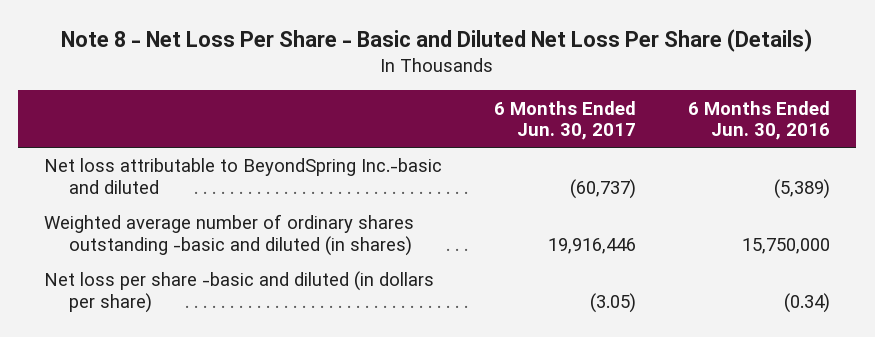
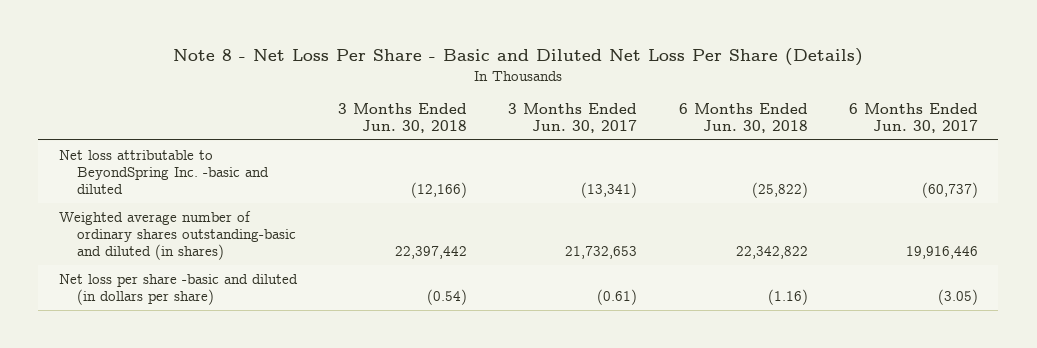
[688,100,831,140] 6 Months Ended Jun. 30, 2016 -> none
none -> [338,103,468,134] 3 Months Ended Jun. 30, 2018
none -> [508,103,638,134] 3 Months Ended Jun. 30, 2017
none -> [678,103,808,134] 6 Months Ended Jun. 30, 2018
[44,158,443,194] Net loss attributable to BeyondSpring Inc.-basic and diluted -> [58,149,269,195] Net loss attributable to BeyondSpring Inc. -basic and diluted
[44,214,415,256] Weighted average number of ordinary shares outstanding -basic and diluted (in shares) -> [58,210,296,261] Weighted average number of ordinary shares outstanding-basic and diluted (in shares)

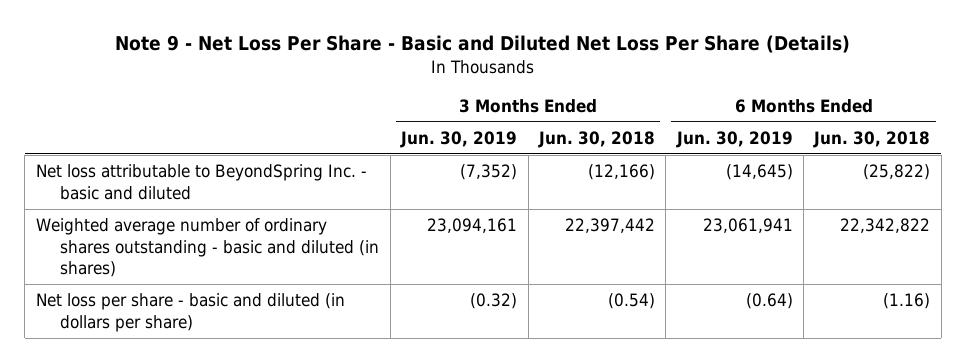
[173,48,864,67] Note 8 - Net Loss Per Share - Basic and Diluted Net Loss Per Share (Details) -> [115,35,851,54] Note 9 - Net Loss Per Share - Basic and Diluted Net Loss Per Share (Details)
[508,103,638,134] 3 Months Ended Jun. 30, 2017 -> none
[848,103,978,134] 6 Months Ended Jun. 30, 2017 -> none
none -> [400,130,518,148] Jun. 30, 2019
none -> [675,130,793,148] Jun. 30, 2019
[58,149,269,195] Net loss attributable to BeyondSpring Inc. -basic and diluted -> [35,164,367,200] Net loss attributable to BeyondSpring Inc. - basic and diluted
[58,210,296,261] Weighted average number of ordinary shares outstanding-basic and diluted (in shares) -> [35,218,380,278] Weighted average number of ordinary shares outstanding - basic and diluted (in shares)
[58,273,298,305] Net loss per share -basic and diluted (in dollars per share) -> [35,293,345,332] Net loss per share - basic and diluted (in dollars per share)

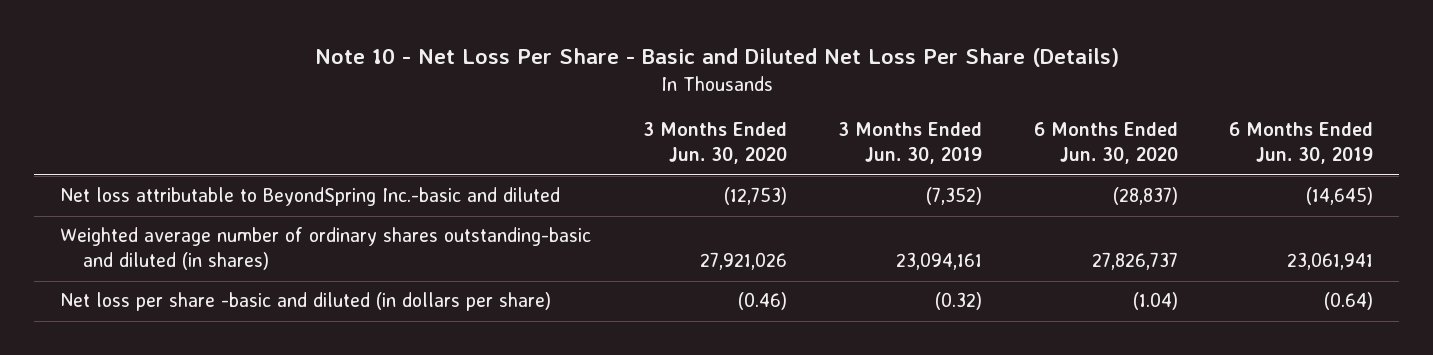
[115,35,851,54] Note 9 - Net Loss Per Share - Basic and Diluted Net Loss Per Share (Details) -> [314,48,1119,68] Note 10 - Net Loss Per Share - Basic and Diluted Net Loss Per Share (Details)
[537,130,655,148] Jun. 30, 2018 -> none
[813,130,931,148] Jun. 30, 2018 -> none
none -> [642,122,787,165] 3 Months Ended Jun. 30, 2020
none -> [1033,122,1178,165] 6 Months Ended Jun. 30, 2020
[35,164,367,200] Net loss attributable to BeyondSpring Inc. - basic and diluted -> [60,187,561,207] Net loss attributable to BeyondSpring Inc.-basic and diluted
[35,218,380,278] Weighted average number of ordinary shares outstanding - basic and diluted (in shares) -> [60,227,592,271] Weighted average number of ordinary shares outstanding-basic and diluted (in shares)
[35,293,345,332] Net loss per share - basic and diluted (in dollars per share) -> [60,292,552,312] Net loss per share -basic and diluted (in dollars per share)

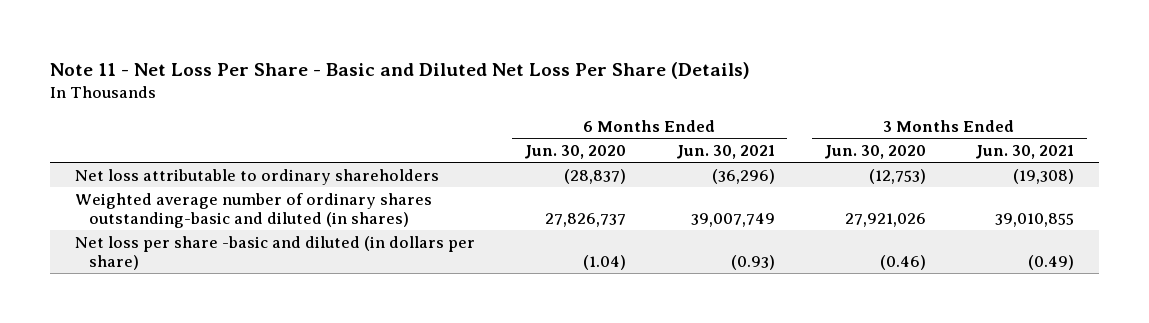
[314,48,1119,68] Note 10 - Net Loss Per Share - Basic and Diluted Net Loss Per Share (Details) -> [49,61,750,79] Note 11 - Net Loss Per Share - Basic and Diluted Net Loss Per Share (Details)
[838,122,983,165] 3 Months Ended Jun. 30, 2019 -> none
[1229,122,1374,165] 6 Months Ended Jun. 30, 2019 -> none
none -> [675,144,775,159] Jun. 30, 2021
none -> [975,144,1075,159] Jun. 30, 2021
[60,187,561,207] Net loss attributable to BeyondSpring Inc.-basic and diluted -> [74,168,439,185] Net loss attributable to ordinary shareholders

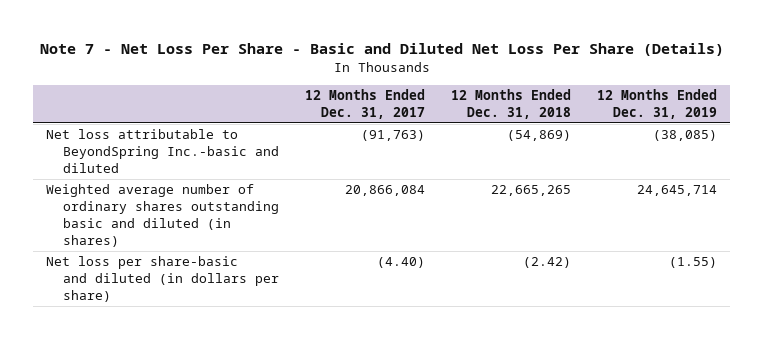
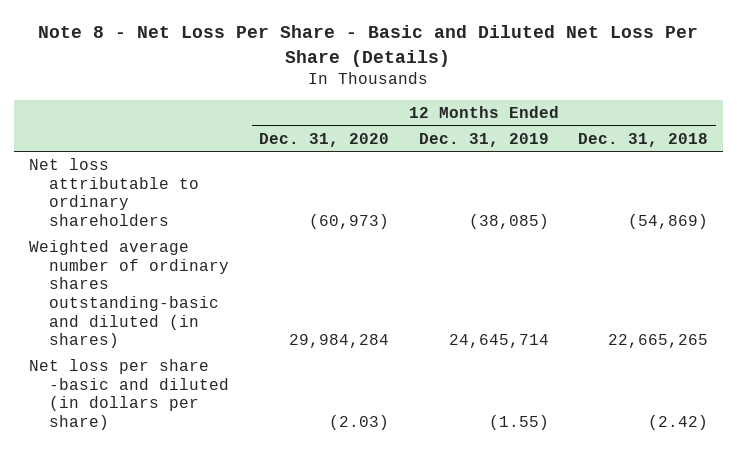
[39,42,724,56] Note 7 - Net Loss Per Share - Basic and Diluted Net Loss Per Share (Details) -> [38,25,699,67] Note 8 - Net Loss Per Share - Basic and Diluted Net Loss Per Share (Details)
[305,89,426,120] 12 Months Ended Dec. 31, 2017 -> none
none -> [258,132,389,147] Dec. 31, 2020
[46,129,280,174] Net loss attributable to BeyondSpring Inc.-basic and diluted -> [28,158,200,227] Net loss attributable to ordinary shareholders
[46,184,280,248] Weighted average number of ordinary shares outstanding basic and diluted (in shares) -> [28,240,230,349] Weighted average number of ordinary shares outstanding-basic and diluted (in shares)
[46,256,280,303] Net loss per share-basic and diluted (in dollars per share) -> [28,359,230,431] Net loss per share -basic and diluted (in dollars per share)

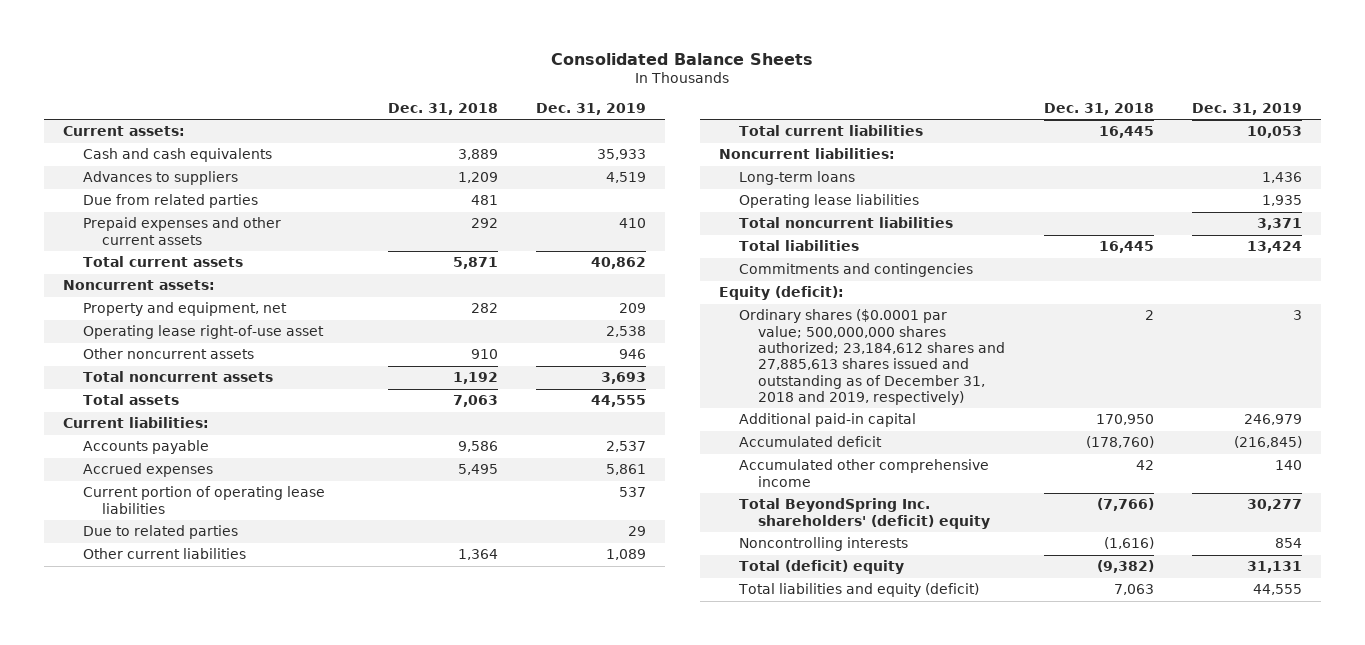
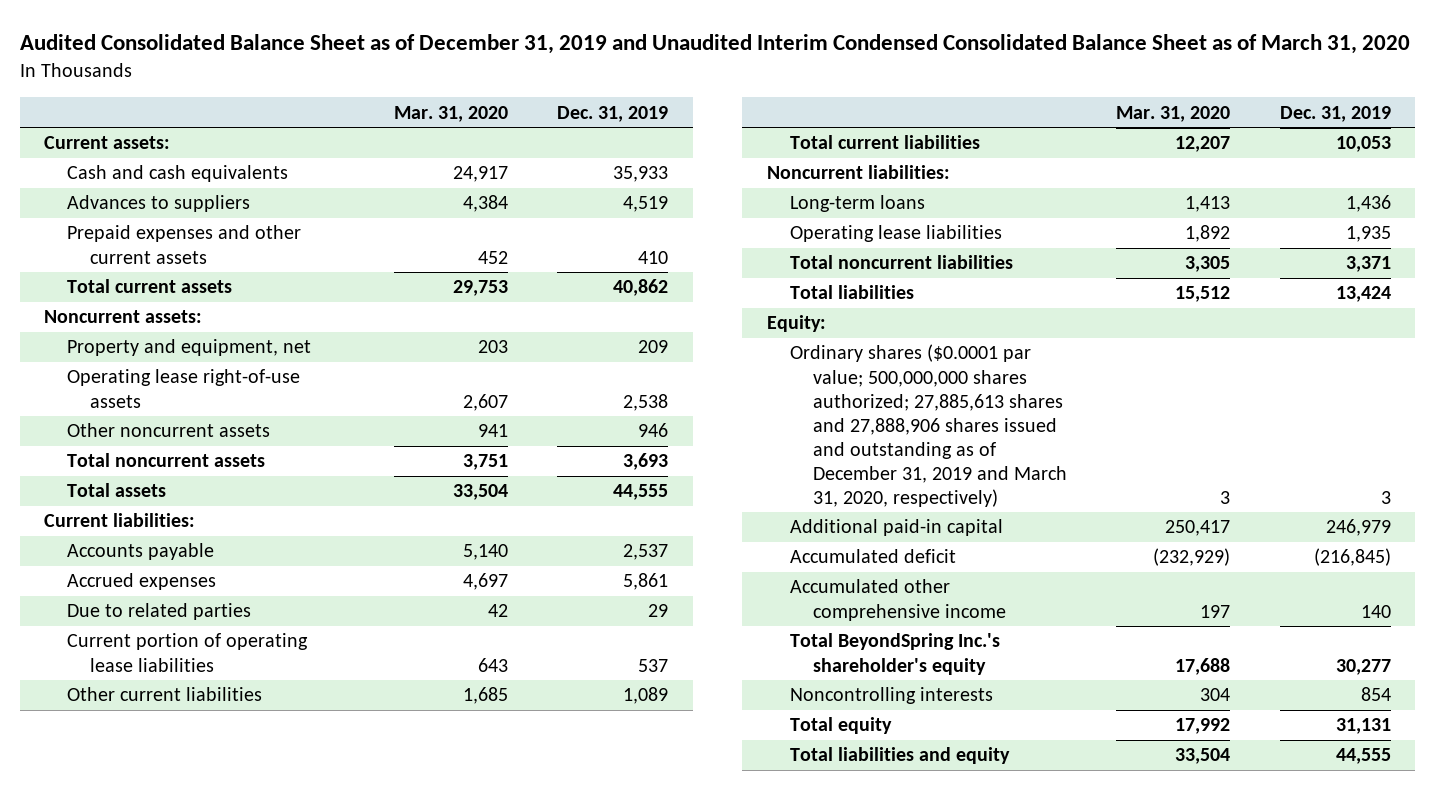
[551,52,814,65] Consolidated Balance Sheets -> [19,34,1410,55] Audited Consolidated Balance Sheet as of December 31, 2019 and Unaudited Interim Condensed Consolidated Balance Sheet as of March 31, 2020
[387,103,498,116] Dec. 31, 2018 -> none
none -> [393,105,508,122] Mar. 31, 2020
[82,194,258,209] Due from related parties -> none
[82,325,324,340] Operating lease right-of-use asset -> [67,369,301,408] Operating lease right-of-use assets
[82,486,325,514] Current portion of operating lease liabilities -> [67,633,309,672] Current portion of operating lease liabilities
[738,263,973,278] Commitments and contingencies -> none
[718,286,844,301] Equity (deficit): -> [767,315,827,333] Equity:
[738,309,1006,405] Ordinary shares ($0.0001 par value; 500,000,000 shares authorized; 23,184,612 shares and 27,885,613 shares issued and outstanding as of December 31, 2018 and 2019, respectively) -> [789,344,1067,507] Ordinary shares ($0.0001 par value; 500,000,000 shares authorized; 27,885,613 shares and 27,888,906 shares issued and outstanding as of December 31, 2019 and March 31, 2020, respectively)
[738,498,991,529] Total BeyondSpring Inc. shareholders' (deficit) equity -> [789,633,1000,675] Total BeyondSpring Inc.'s shareholder's equity
[738,560,904,575] Total (deficit) equity -> [789,717,892,735] Total equity
[737,583,979,598] Total liabilities and equity (deficit) -> [789,747,1010,765] Total liabilities and equity

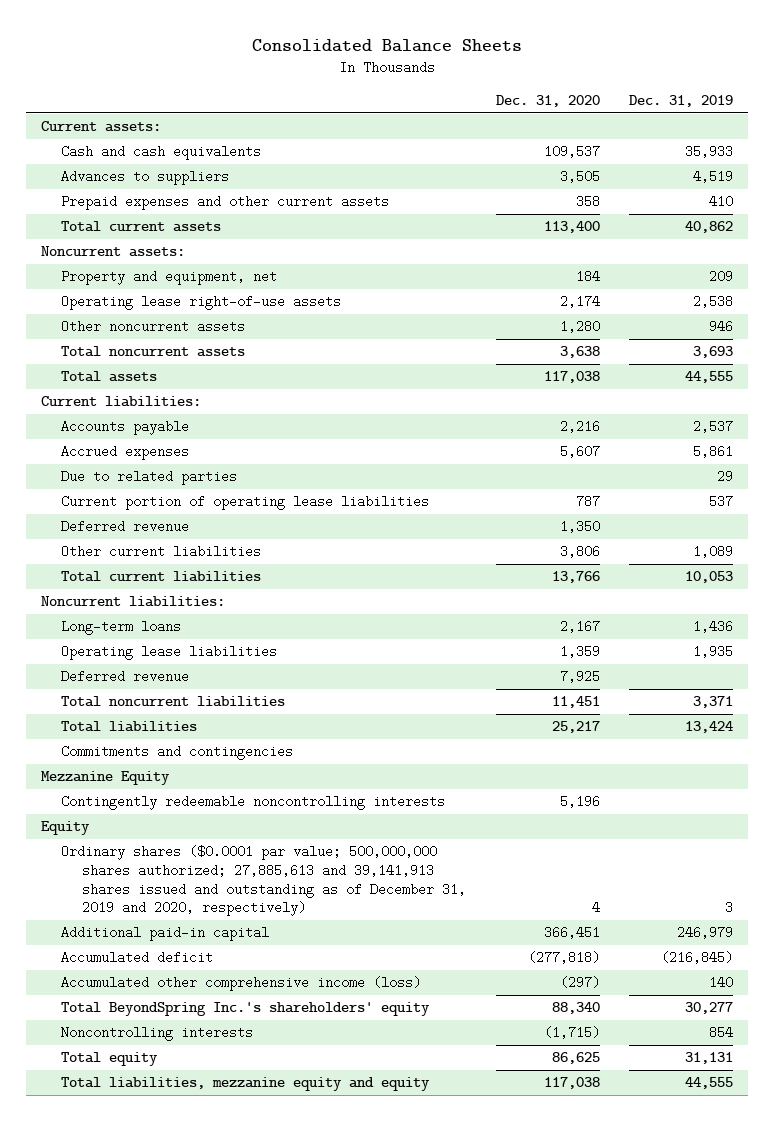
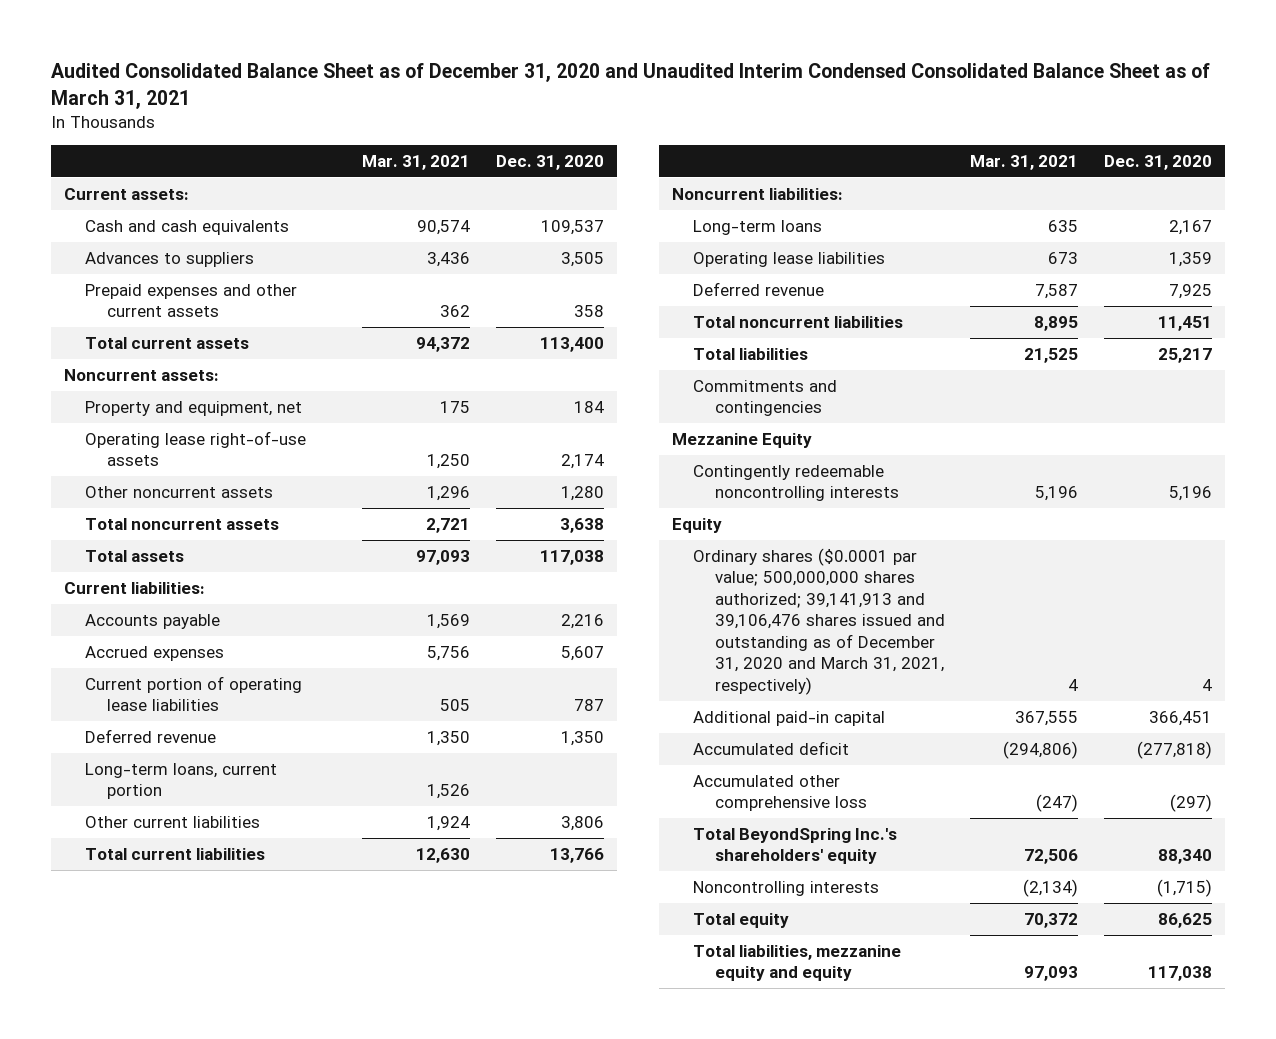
[252,38,523,52] Consolidated Balance Sheets -> [51,63,1211,109] Audited Consolidated Balance Sheet as of December 31, 2020 and Unaudited Interim Condensed Consolidated Balance Sheet as of March 31, 2021
[629,95,734,108] Dec. 31, 2019 -> none
none -> [362,154,471,170] Mar. 31, 2021
[61,470,238,486] Due to related parties -> none
none -> [85,762,278,800] Long-term loans, current portion
[61,845,466,917] Ordinary shares ($0.0001 par value; 500,000,000 shares authorized; 27,885,613 and 39,141,913 shares issued and outstanding as of December 31, 2019 and 2020, respectively) -> [693,547,945,695] Ordinary shares ($0.0001 par value; 500,000,000 shares authorized; 39,141,913 and 39,106,476 shares issued and outstanding as of December 31, 2020 and March 31, 2021, respectively)
[61,976,422,992] Accumulated other comprehensive income (loss) -> [693,774,867,812] Accumulated other comprehensive loss

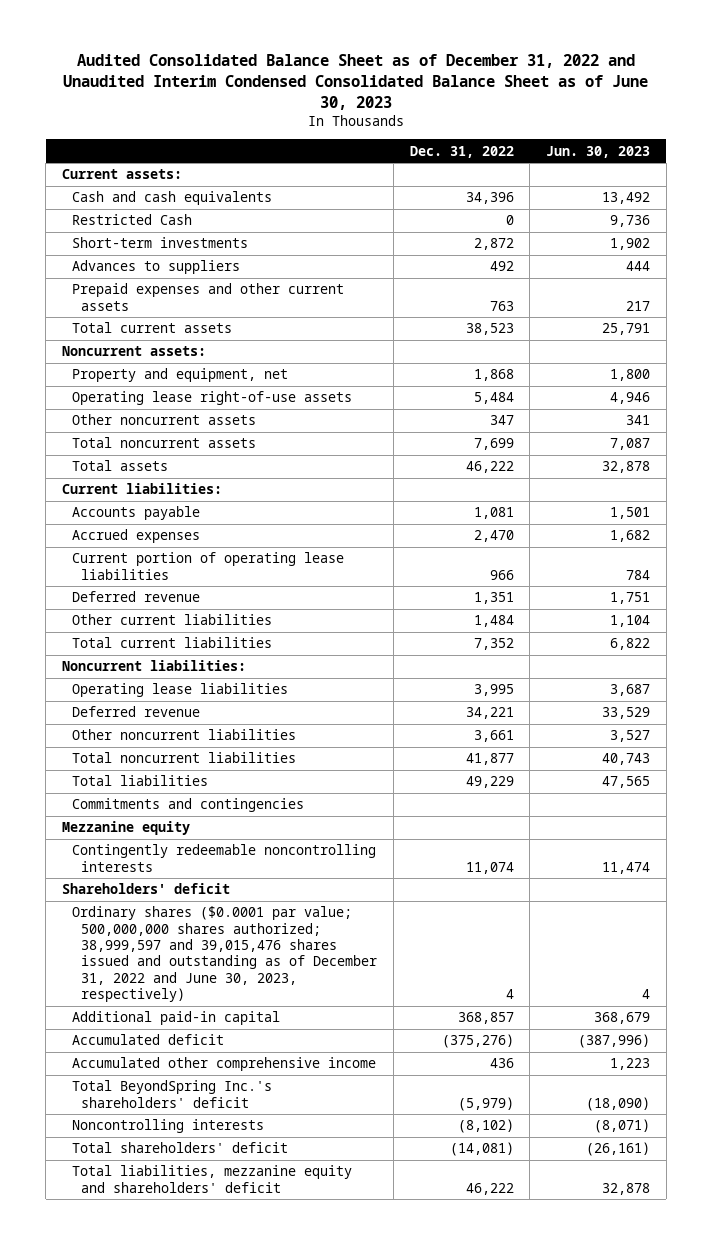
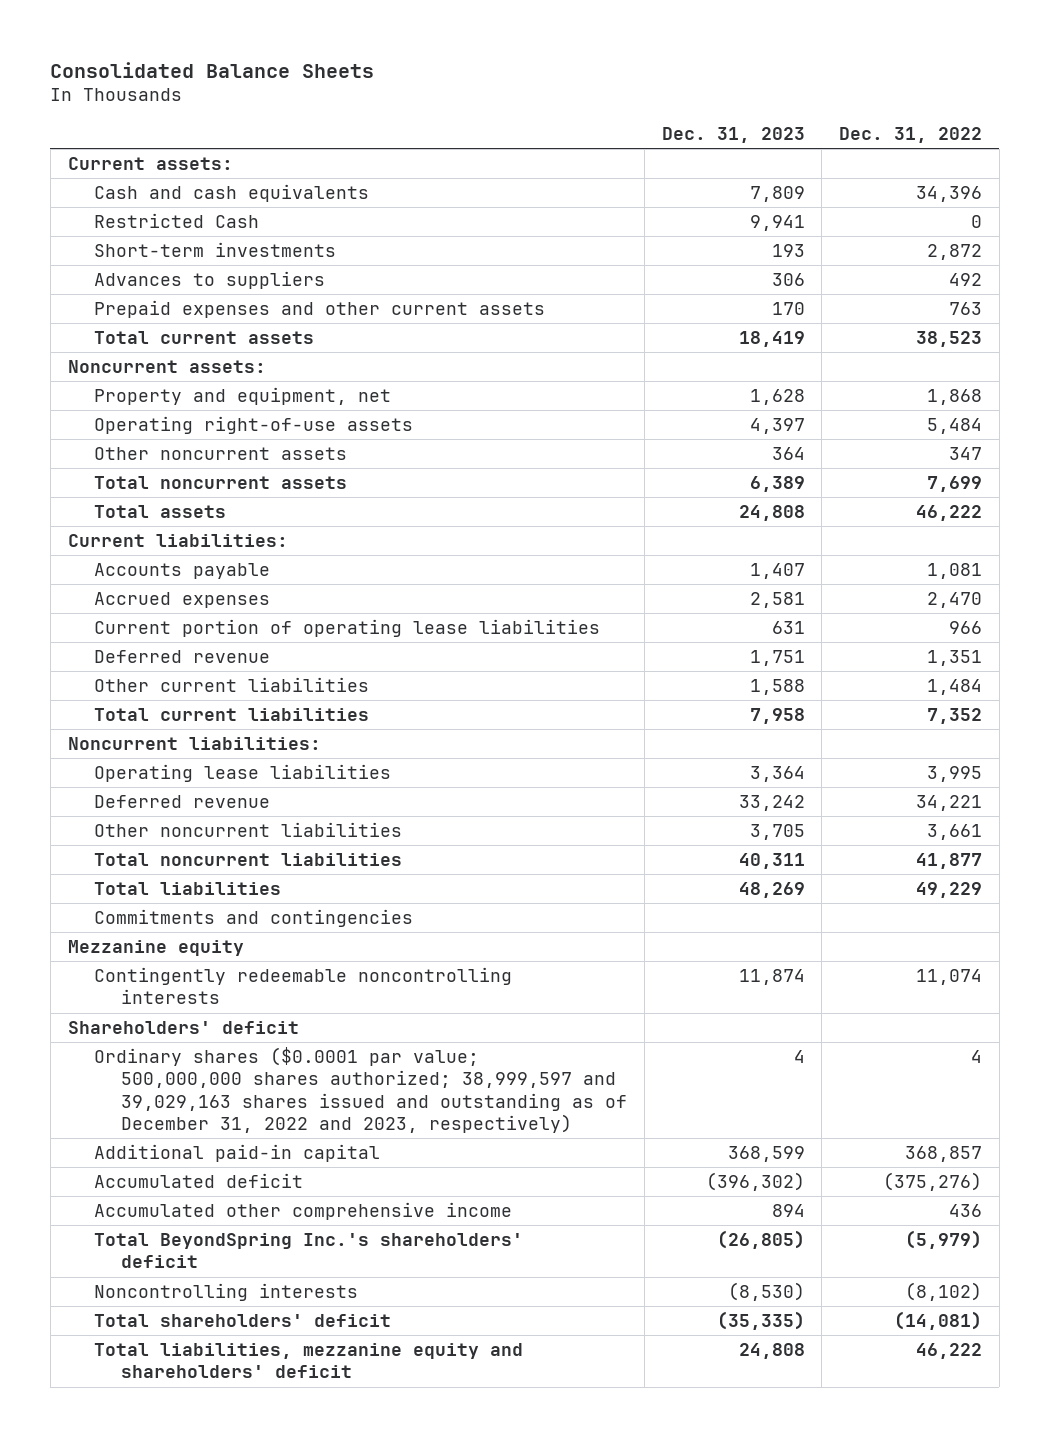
[63,54,649,111] Audited Consolidated Balance Sheet as of December 31, 2022 and Unaudited Interim Condensed Consolidated Balance Sheet as of June 30, 2023 -> [50,61,375,78] Consolidated Balance Sheets
[546,145,651,158] Jun. 30, 2023 -> none
none -> [661,126,805,143] Dec. 31, 2023
[71,391,352,406] Operating lease right-of-use assets -> [94,416,414,435] Operating right-of-use assets
[71,906,378,1003] Ordinary shares ($0.0001 par value; 500,000,000 shares authorized; 38,999,597 and 39,015,476 shares issued and outstanding as of December 31, 2022 and June 30, 2023, respectively) -> [94,1047,627,1134] Ordinary shares ($0.0001 par value; 500,000,000 shares authorized; 38,999,597 and 39,029,163 shares issued and outstanding as of December 31, 2022 and 2023, respectively)

